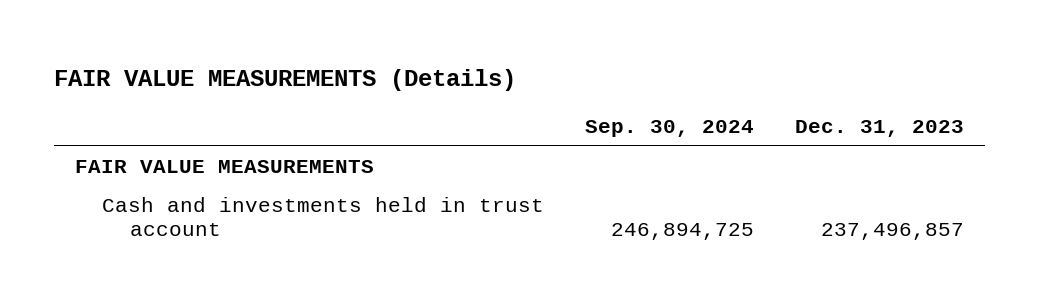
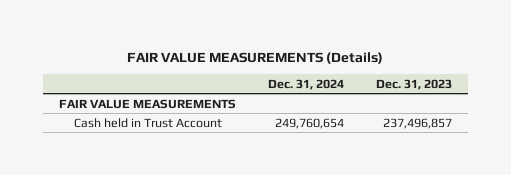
[585,120,755,138] Sep. 30, 2024 -> none
none -> [267,78,344,90] Dec. 31, 2024
[102,197,545,237] Cash and investments held in trust account -> [73,117,222,128] Cash held in Trust Account

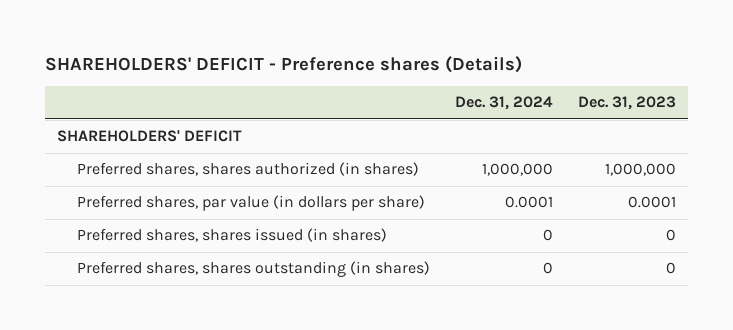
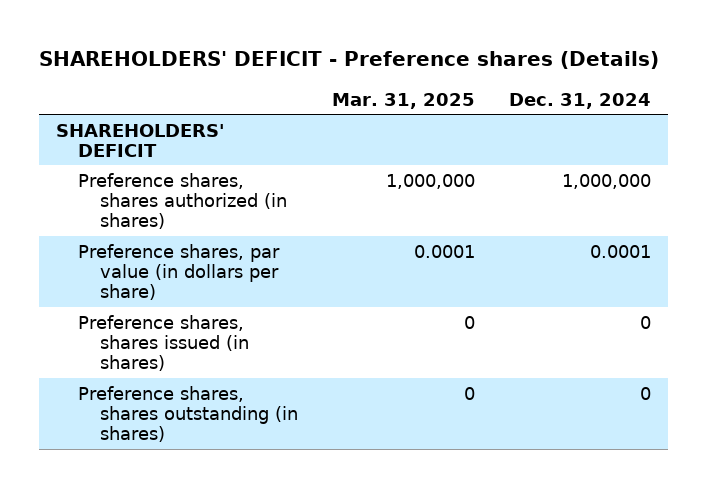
[577,96,676,111] Dec. 31, 2023 -> none
none -> [332,92,476,109] Mar. 31, 2025
[77,162,420,177] Preferred shares, shares authorized (in shares) -> [78,172,288,230] Preference shares, shares authorized (in shares)
[77,195,426,212] Preferred shares, par value (in dollars per share) -> [78,243,281,301] Preference shares, par value (in dollars per share)
[77,228,388,243] Preferred shares, shares issued (in shares) -> [78,314,250,372] Preference shares, shares issued (in shares)
[77,261,431,278] Preferred shares, shares outstanding (in shares) -> [78,385,299,443] Preference shares, shares outstanding (in shares)

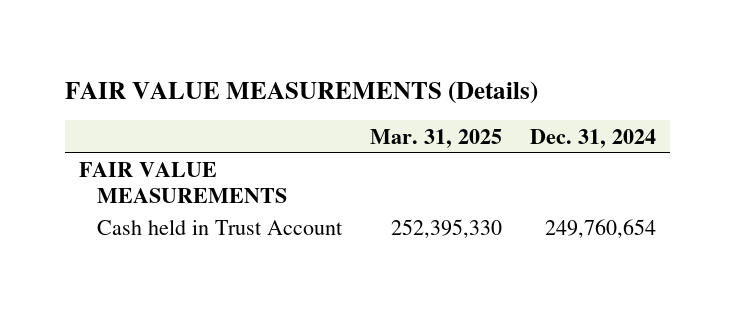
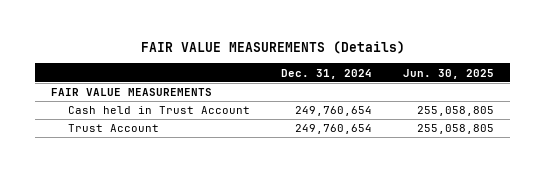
[370,128,503,148] Mar. 31, 2025 -> none
none -> [403,68,495,79] Jun. 30, 2025
none -> [67,124,159,133] Trust Account

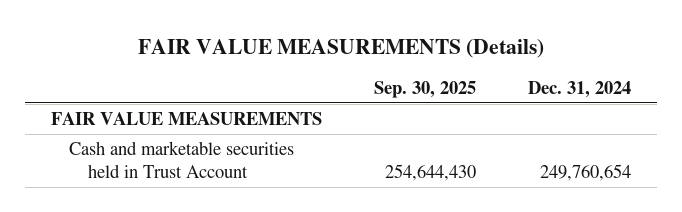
[403,68,495,79] Jun. 30, 2025 -> none
none -> [374,80,477,98] Sep. 30, 2025
[67,124,159,133] Trust Account -> none
[67,106,250,115] Cash held in Trust Account -> [69,141,295,179] Cash and marketable securities held in Trust Account

